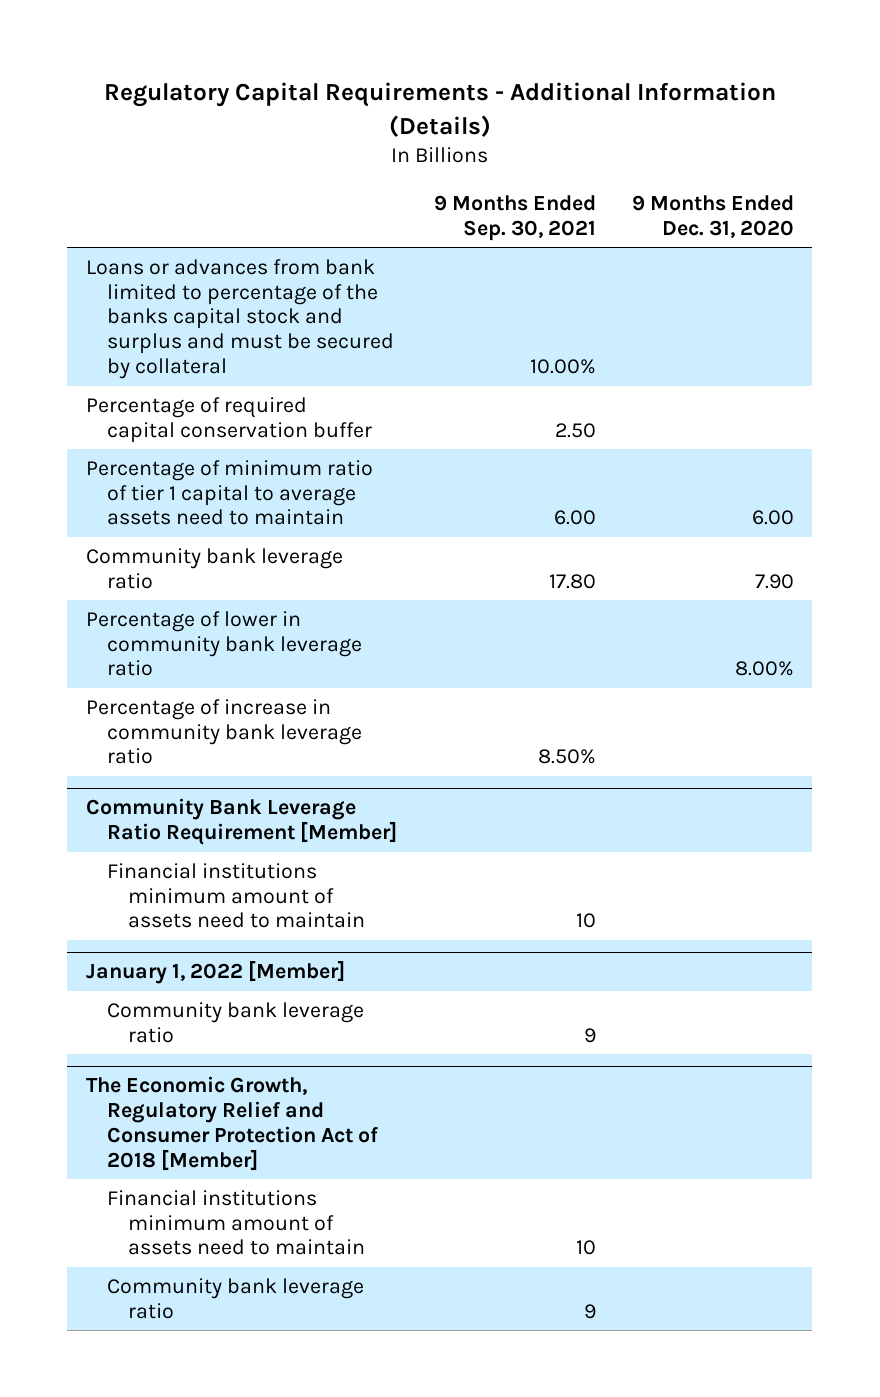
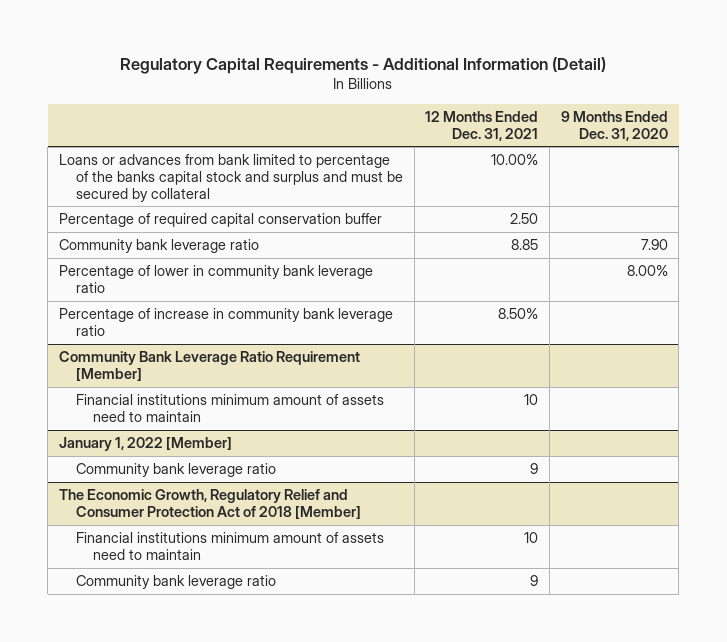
[103,82,776,137] Regulatory Capital Requirements - Additional Information (Details) -> [120,57,607,75] Regulatory Capital Requirements - Additional Information (Detail)
[433,194,596,241] 9 Months Ended Sep. 30, 2021 -> none
none -> [425,110,539,141] 12 Months Ended Dec. 31, 2021
[85,460,373,526] Percentage of minimum ratio of tier 1 capital to average assets need to maintain -> none

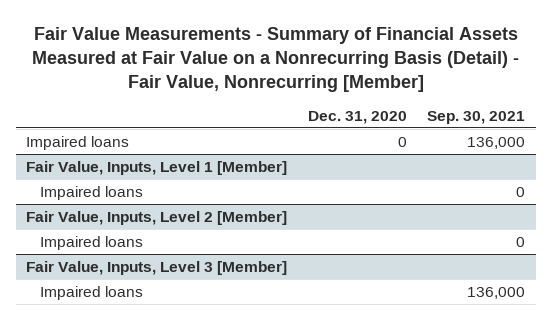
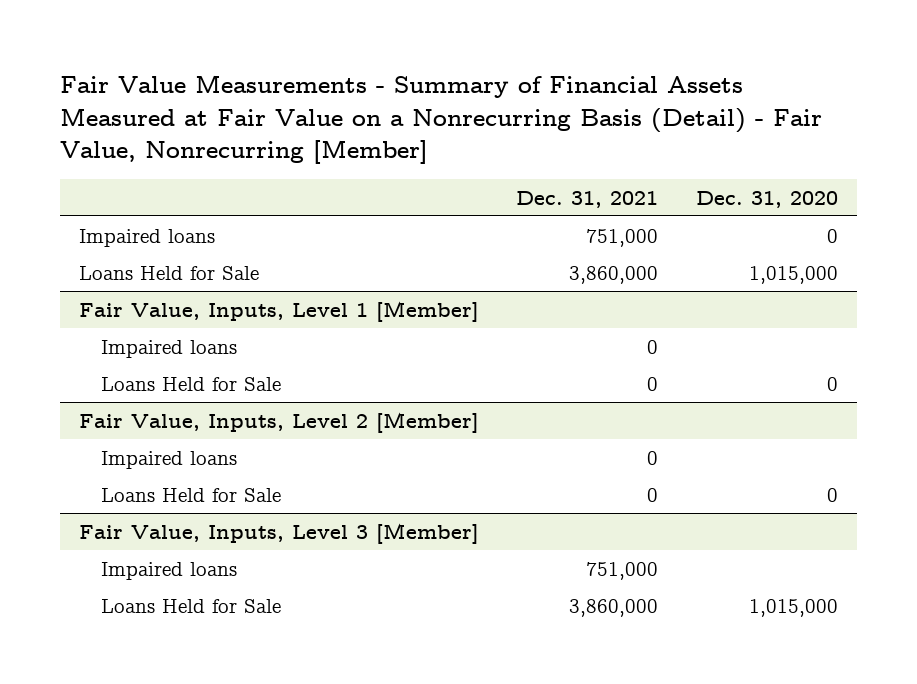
[427,110,526,124] Sep. 30, 2021 -> none
none -> [516,190,659,208] Dec. 31, 2021
none -> [78,265,259,280] Loans Held for Sale
none -> [101,376,282,391] Loans Held for Sale
none -> [101,487,282,502] Loans Held for Sale
none -> [101,598,282,613] Loans Held for Sale

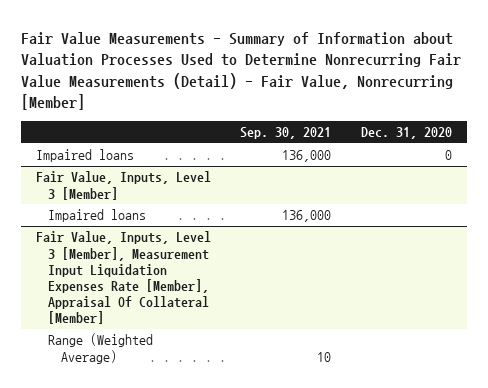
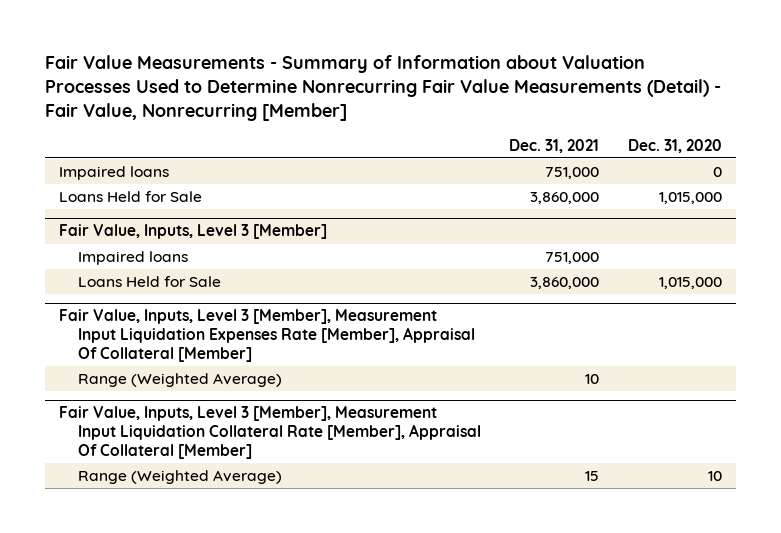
[240,127,332,140] Sep. 30, 2021 -> none
none -> [509,138,600,153] Dec. 31, 2021
none -> [59,191,203,203] Loans Held for Sale
none -> [77,276,221,288] Loans Held for Sale
none -> [59,406,481,459] Fair Value, Inputs, Level 3 [Member], Measurement Input Liquidation Collateral Rate [Member], Appraisal Of Collateral [Member]
none -> [77,470,282,485] Range (Weighted Average)

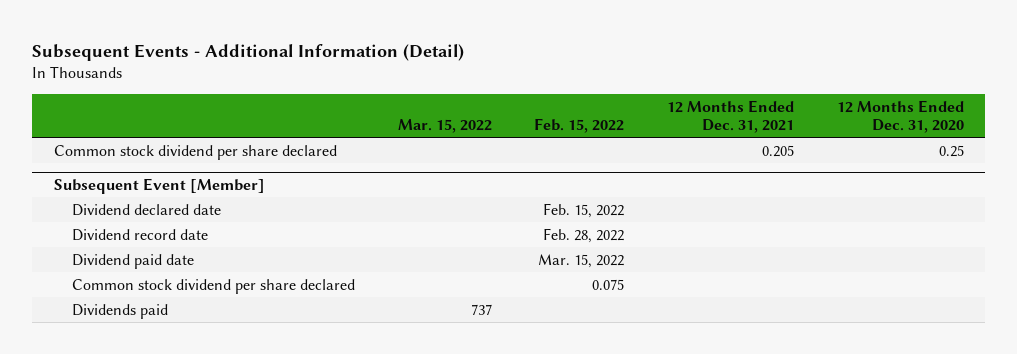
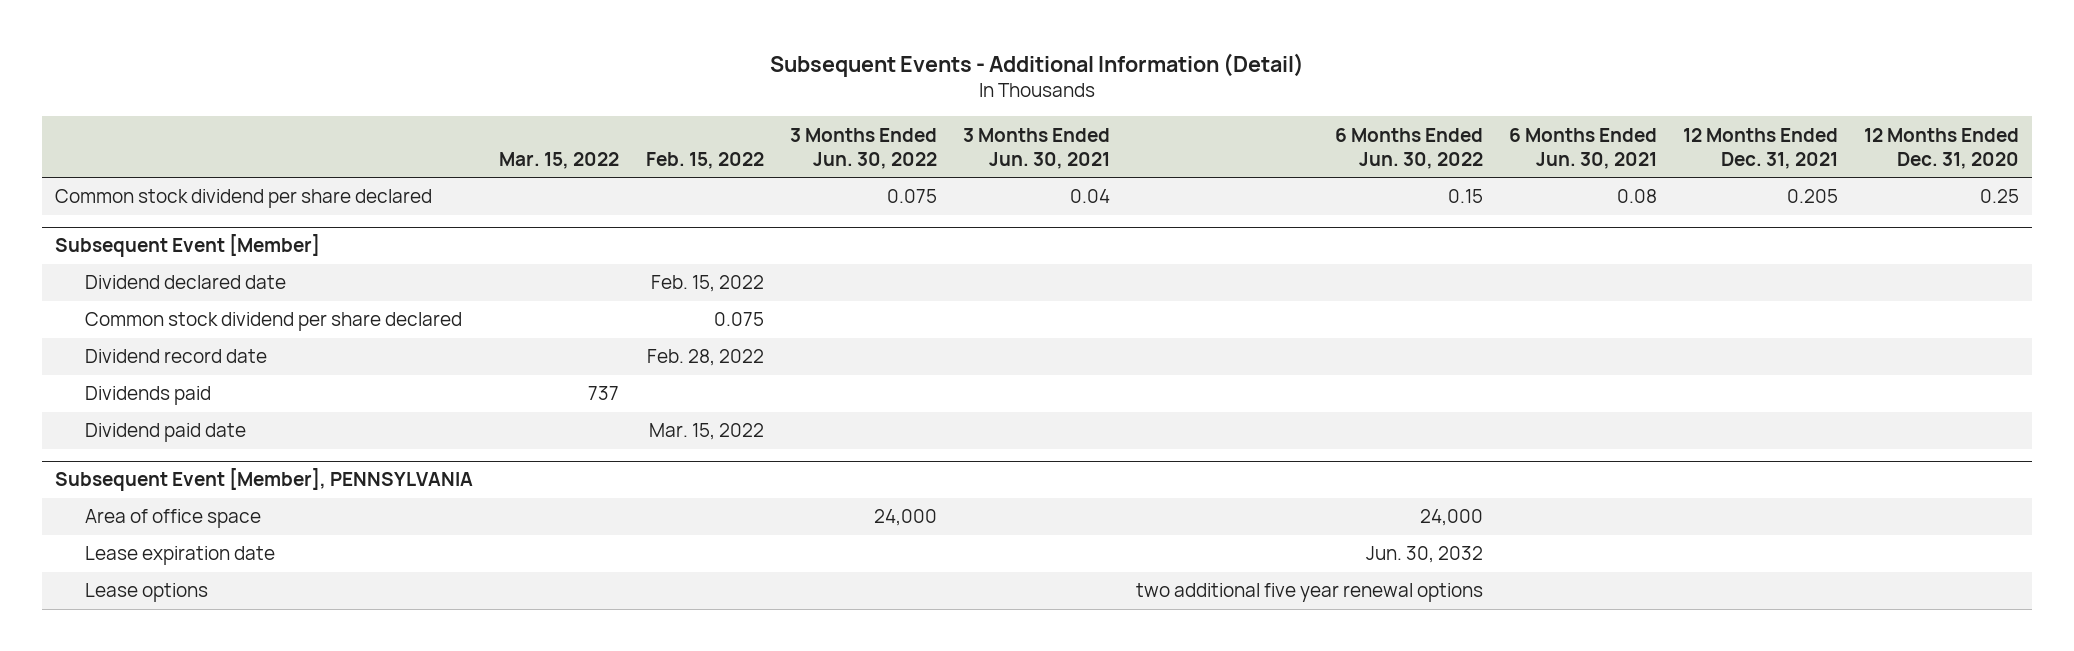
none -> [789,127,937,169] 3 Months Ended Jun. 30, 2022
none -> [962,127,1110,169] 3 Months Ended Jun. 30, 2021
none -> [1334,127,1483,169] 6 Months Ended Jun. 30, 2022
none -> [1508,127,1657,169] 6 Months Ended Jun. 30, 2021
[72,228,209,241] Dividend record date -> [84,349,267,364] Dividend record date
[72,253,195,269] Dividend paid date -> [84,423,246,443] Dividend paid date
none -> [55,468,474,492] Subsequent Event [Member], PENNSYLVANIA
none -> [84,509,261,529] Area of office space
none -> [84,546,275,566] Lease expiration date
none -> [84,583,208,603] Lease options

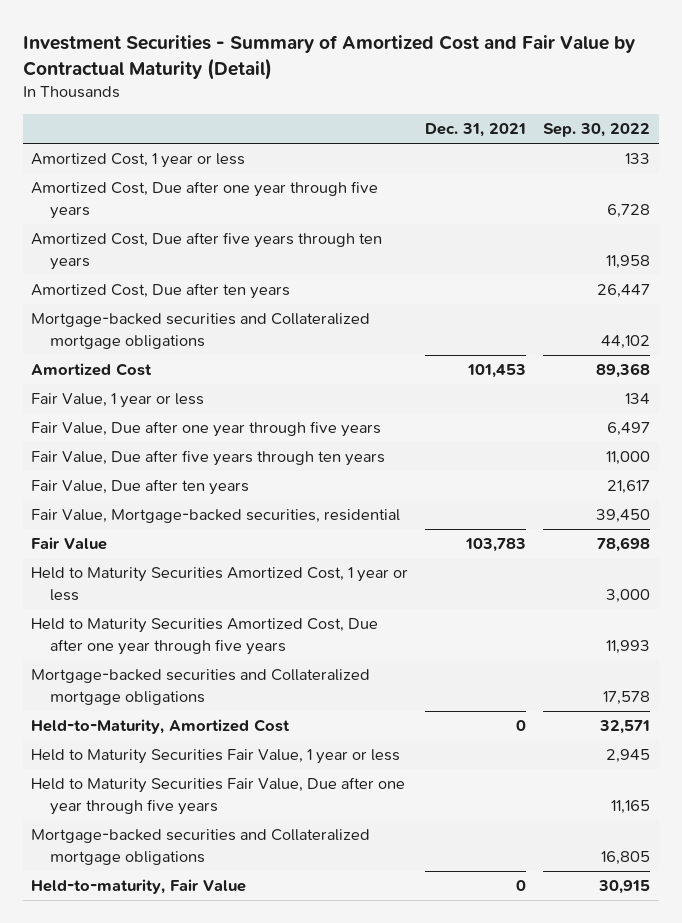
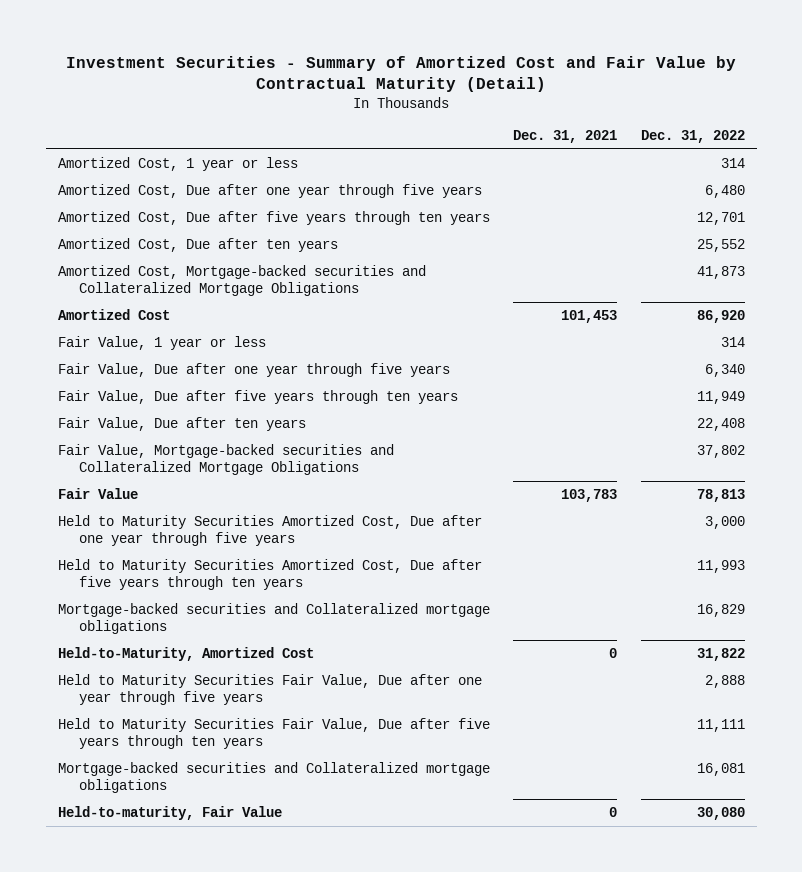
[543,123,651,138] Sep. 30, 2022 -> none
none -> [640,130,745,144] Dec. 31, 2022
[31,313,371,349] Mortgage-backed securities and Collateralized mortgage obligations -> [57,264,426,297] Amortized Cost, Mortgage-backed securities and Collateralized Mortgage Obligations
[31,509,401,524] Fair Value, Mortgage-backed securities, residential -> [57,443,394,476] Fair Value, Mortgage-backed securities and Collateralized Mortgage Obligations
[31,567,409,601] Held to Maturity Securities Amortized Cost, 1 year or less -> none
none -> [57,558,482,591] Held to Maturity Securities Amortized Cost, Due after five years through ten years
[31,749,401,765] Held to Maturity Securities Fair Value, 1 year or less -> none
none -> [57,717,490,750] Held to Maturity Securities Fair Value, Due after five years through ten years

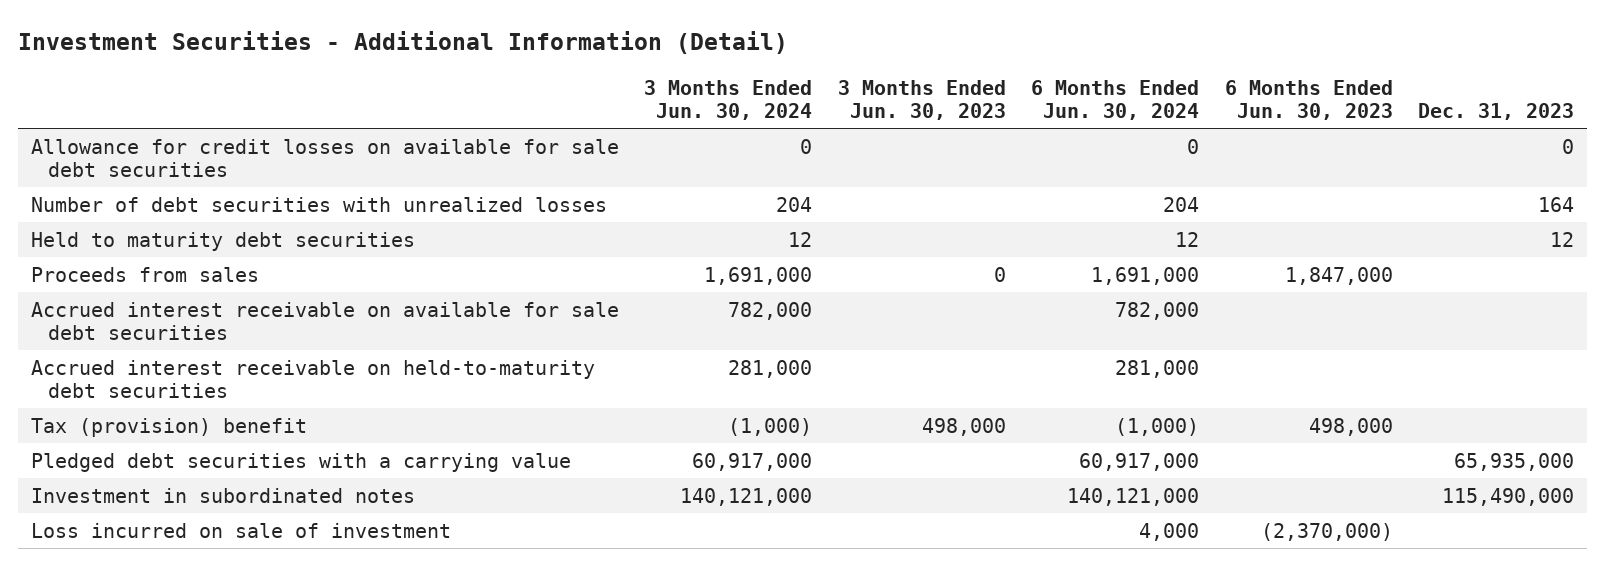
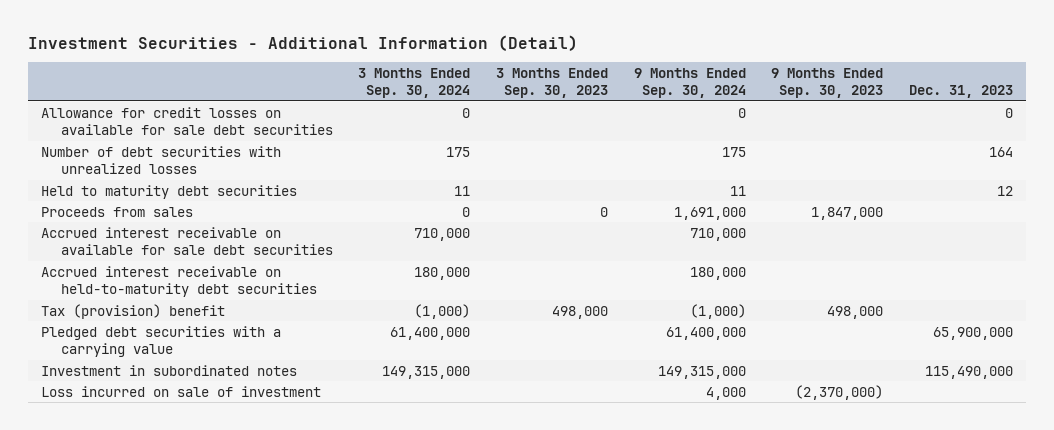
[644,79,813,121] 3 Months Ended Jun. 30, 2024 -> none
[837,79,1006,121] 3 Months Ended Jun. 30, 2023 -> none
[1031,79,1200,121] 6 Months Ended Jun. 30, 2024 -> none
[1224,79,1393,121] 6 Months Ended Jun. 30, 2023 -> none
none -> [358,67,471,99] 3 Months Ended Sep. 30, 2024
none -> [495,67,608,99] 3 Months Ended Sep. 30, 2023
none -> [633,67,746,99] 9 Months Ended Sep. 30, 2024
none -> [771,67,884,99] 9 Months Ended Sep. 30, 2023
[1454,452,1575,471] 65,935,000 -> [932,326,1013,340] 65,900,000

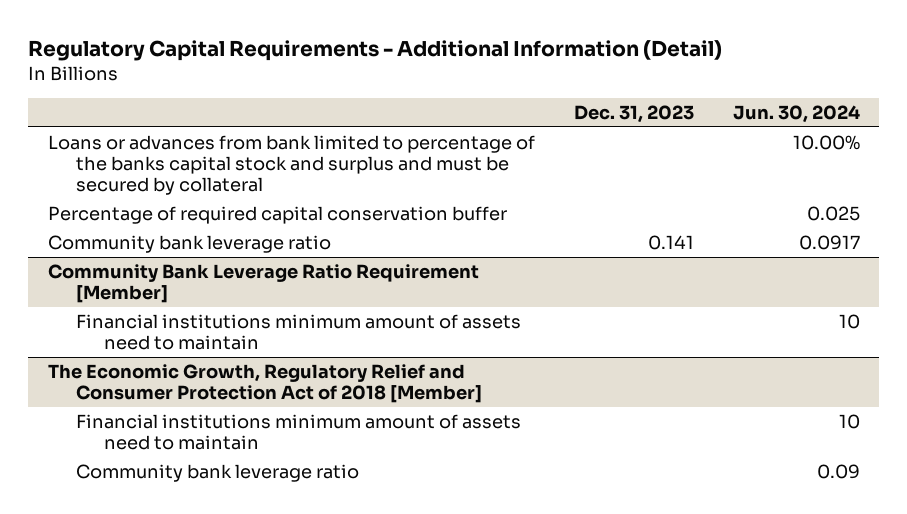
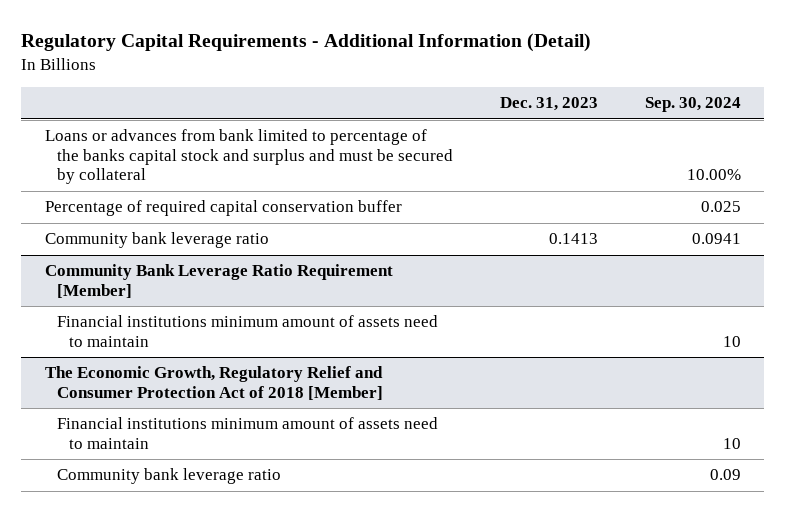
[732,104,860,123] Jun. 30, 2024 -> none
none -> [644,97,741,113] Sep. 30, 2024
[647,235,694,251] 0.141 -> [548,233,598,245] 0.1413

